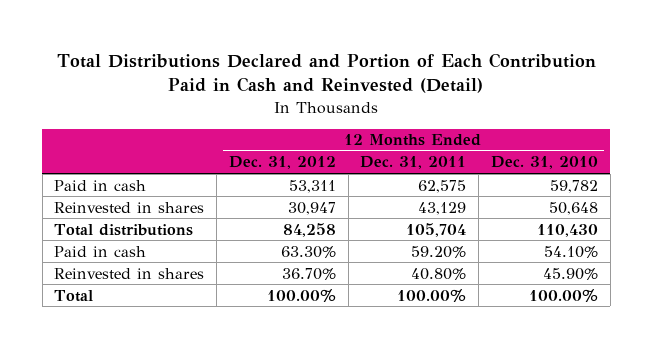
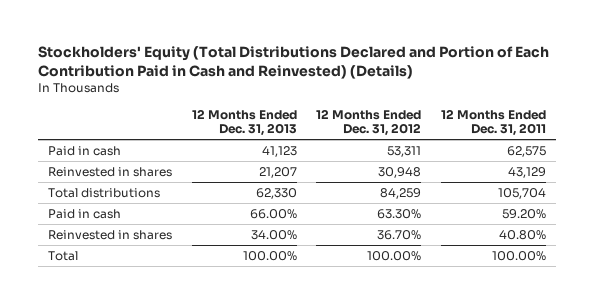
[57,52,597,94] Total Distributions Declared and Portion of Each Contribution Paid in Cash and Reinvested (Detail) -> [38,45,550,79] Stockholders' Equity (Total Distributions Declared and Portion of Each Contribution Paid in Cash and Reinvested) (Details)
[491,156,599,170] Dec. 31, 2010 -> none
none -> [191,108,297,137] 12 Months Ended Dec. 31, 2013
[287,201,336,215] 30,947 -> [378,166,422,178] 30,948
[282,222,336,237] 84,258 -> [380,187,422,199] 84,259

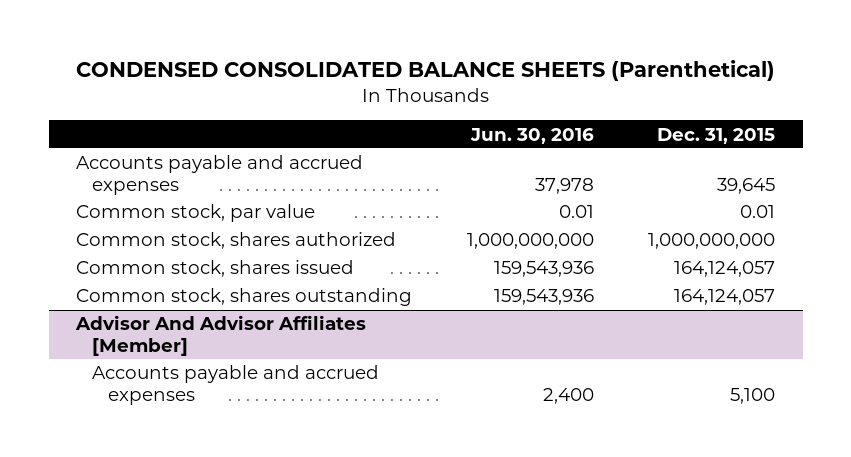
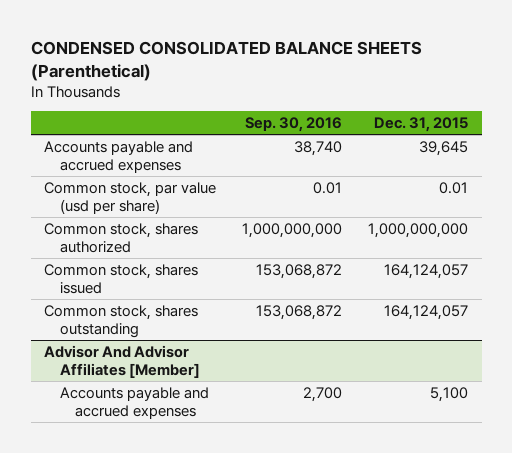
[469,127,594,144] Jun. 30, 2016 -> none
none -> [245,116,343,132] Sep. 30, 2016
[75,204,315,223] Common stock, par value -> [43,181,216,215] Common stock, par value (usd per share)

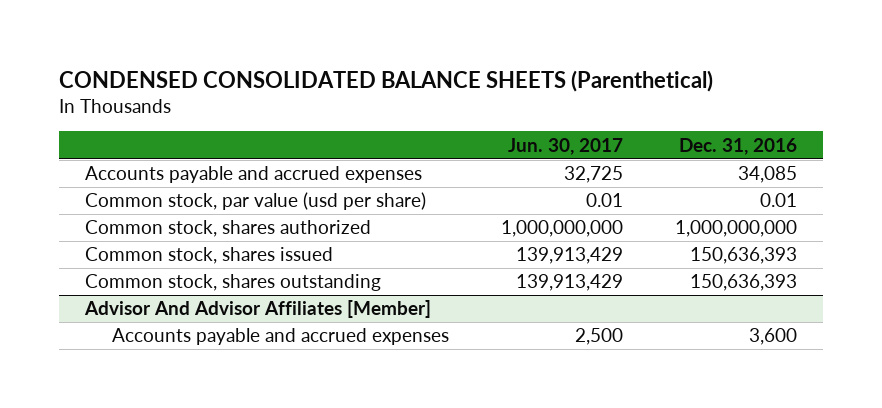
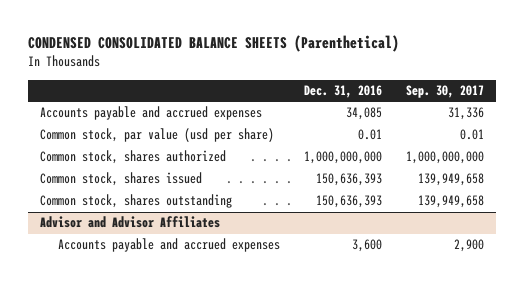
[508,137,624,155] Jun. 30, 2017 -> none
none -> [406,85,485,99] Sep. 30, 2017
[83,300,431,319] Advisor And Advisor Affiliates [Member] -> [39,216,220,229] Advisor and Advisor Affiliates

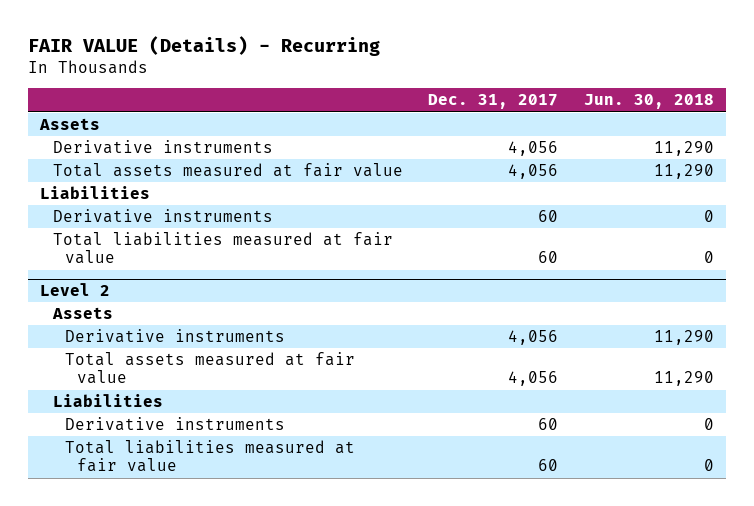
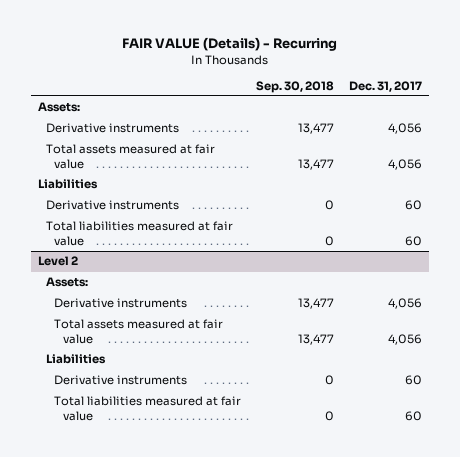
[583,94,714,110] Jun. 30, 2018 -> none
none -> [256,80,335,93] Sep. 30, 2018
[39,118,101,131] Assets -> [38,102,81,113] Assets:
[51,307,113,320] Assets -> [46,277,89,288] Assets:

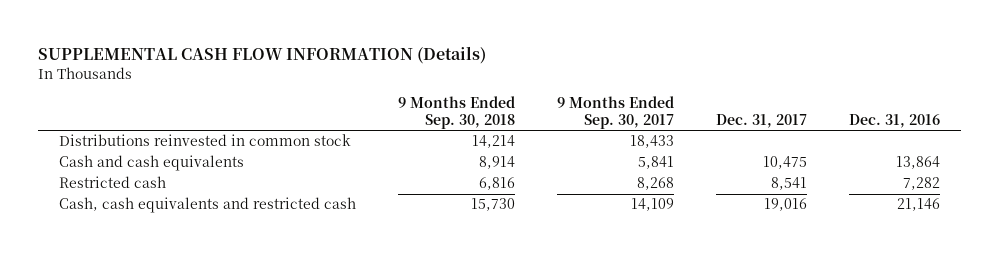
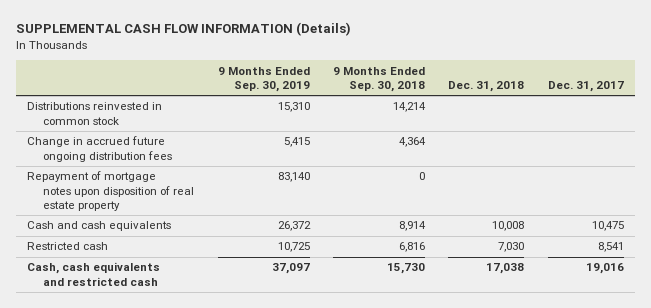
[557,96,675,129] 9 Months Ended Sep. 30, 2017 -> none
[849,113,941,128] Dec. 31, 2016 -> none
none -> [217,66,310,92] 9 Months Ended Sep. 30, 2019
none -> [448,80,525,92] Dec. 31, 2018
none -> [27,136,173,162] Change in accrued future ongoing distribution fees
none -> [27,171,195,211] Repayment of mortgage notes upon disposition of real estate property

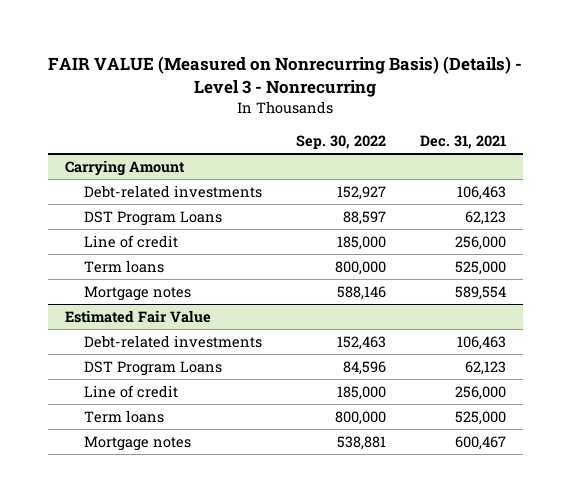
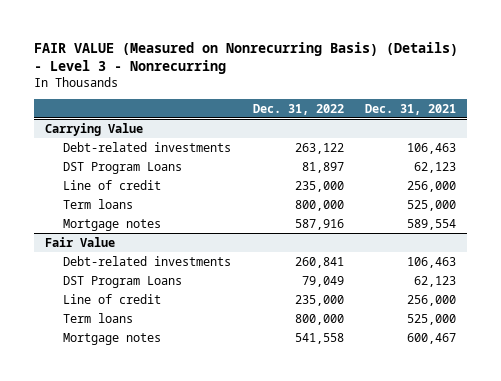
[296,134,387,149] Sep. 30, 2022 -> none
none -> [252,103,344,115] Dec. 31, 2022
[64,159,185,176] Carrying Amount -> [45,122,144,136] Carrying Value
[64,309,211,323] Estimated Fair Value -> [45,236,116,247] Fair Value

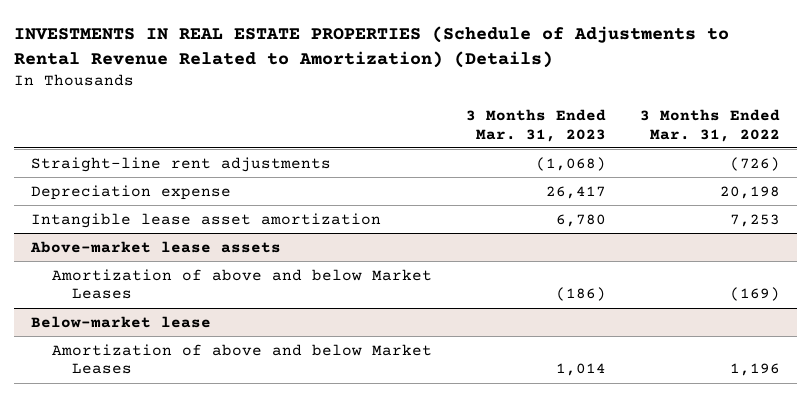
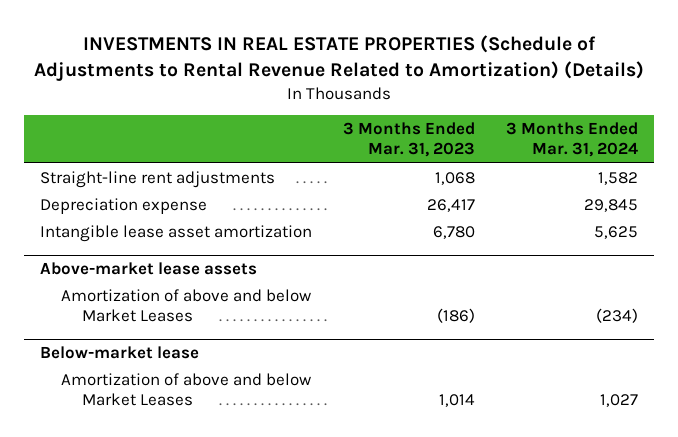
[639,108,780,142] 3 Months Ended Mar. 31, 2022 -> none
none -> [506,122,639,158] 3 Months Ended Mar. 31, 2024
[535,156,606,171] (1,068) -> [434,171,475,185] 1,068

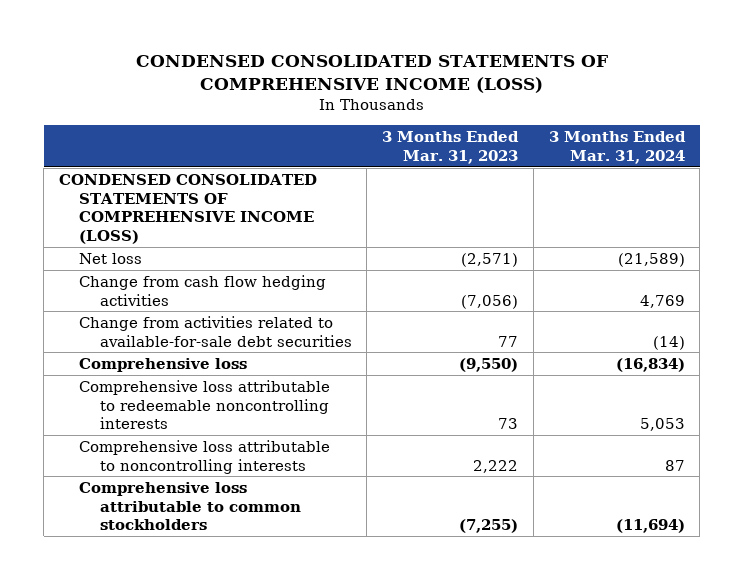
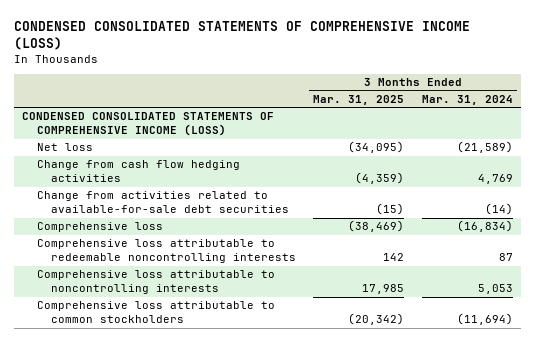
[382,131,520,164] 3 Months Ended Mar. 31, 2023 -> none
none -> [313,94,405,105] Mar. 31, 2025
[639,418,685,432] 5,053 -> [498,253,513,262] 87
[664,459,685,471] 87 -> [477,284,513,295] 5,053

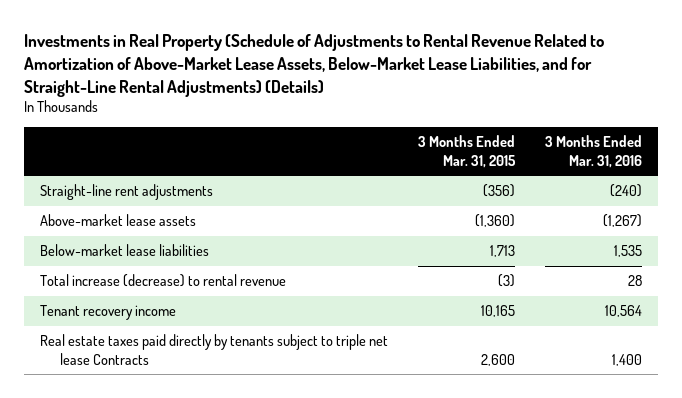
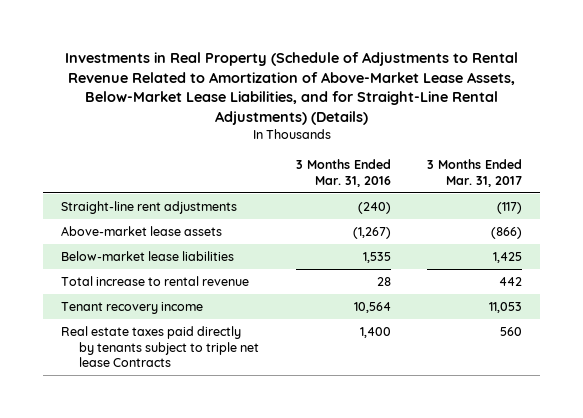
[417,134,516,168] 3 Months Ended Mar. 31, 2015 -> none
none -> [426,159,522,187] 3 Months Ended Mar. 31, 2017
[39,274,286,288] Total increase (decrease) to rental revenue -> [61,275,250,286] Total increase to rental revenue

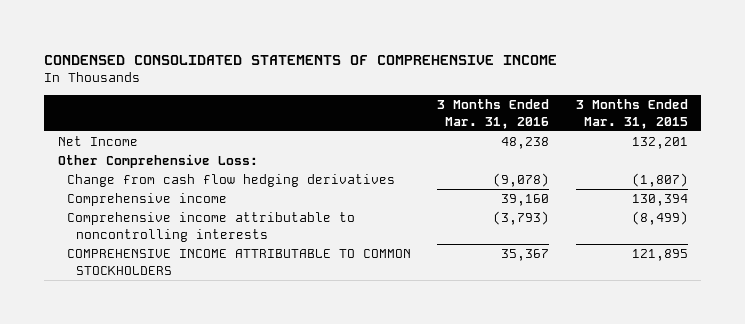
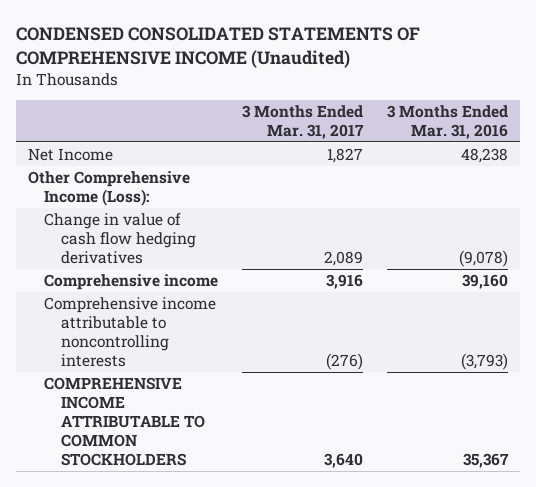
[44,54,558,65] CONDENSED CONSOLIDATED STATEMENTS OF COMPREHENSIVE INCOME -> [16,26,421,68] CONDENSED CONSOLIDATED STATEMENTS OF COMPREHENSIVE INCOME (Unaudited)
[575,99,688,129] 3 Months Ended Mar. 31, 2015 -> none
none -> [242,104,365,139] 3 Months Ended Mar. 31, 2017
[57,154,258,169] Other Comprehensive Loss: -> [27,170,190,206] Other Comprehensive Income (Loss):
[66,174,395,188] Change from cash flow hedging derivatives -> [44,212,196,265] Change in value of cash flow hedging derivatives

